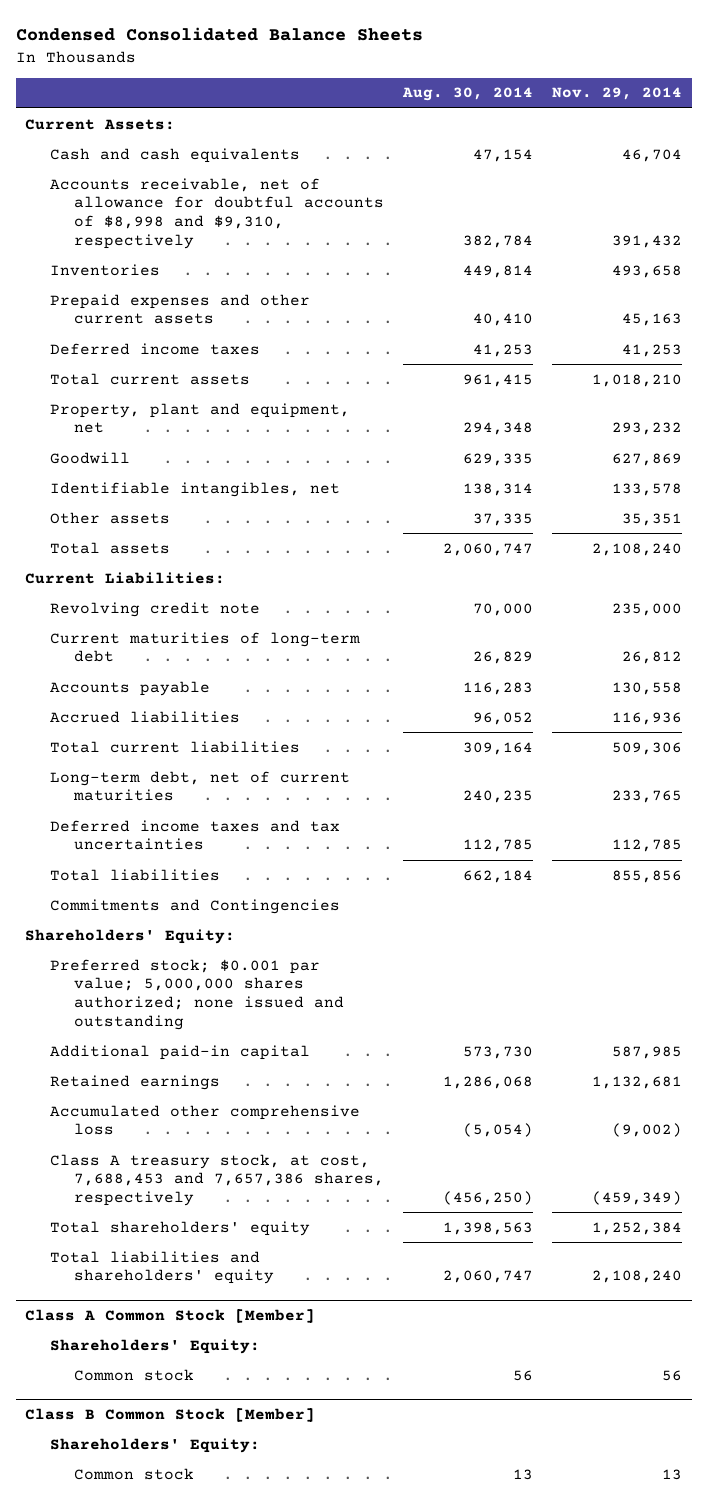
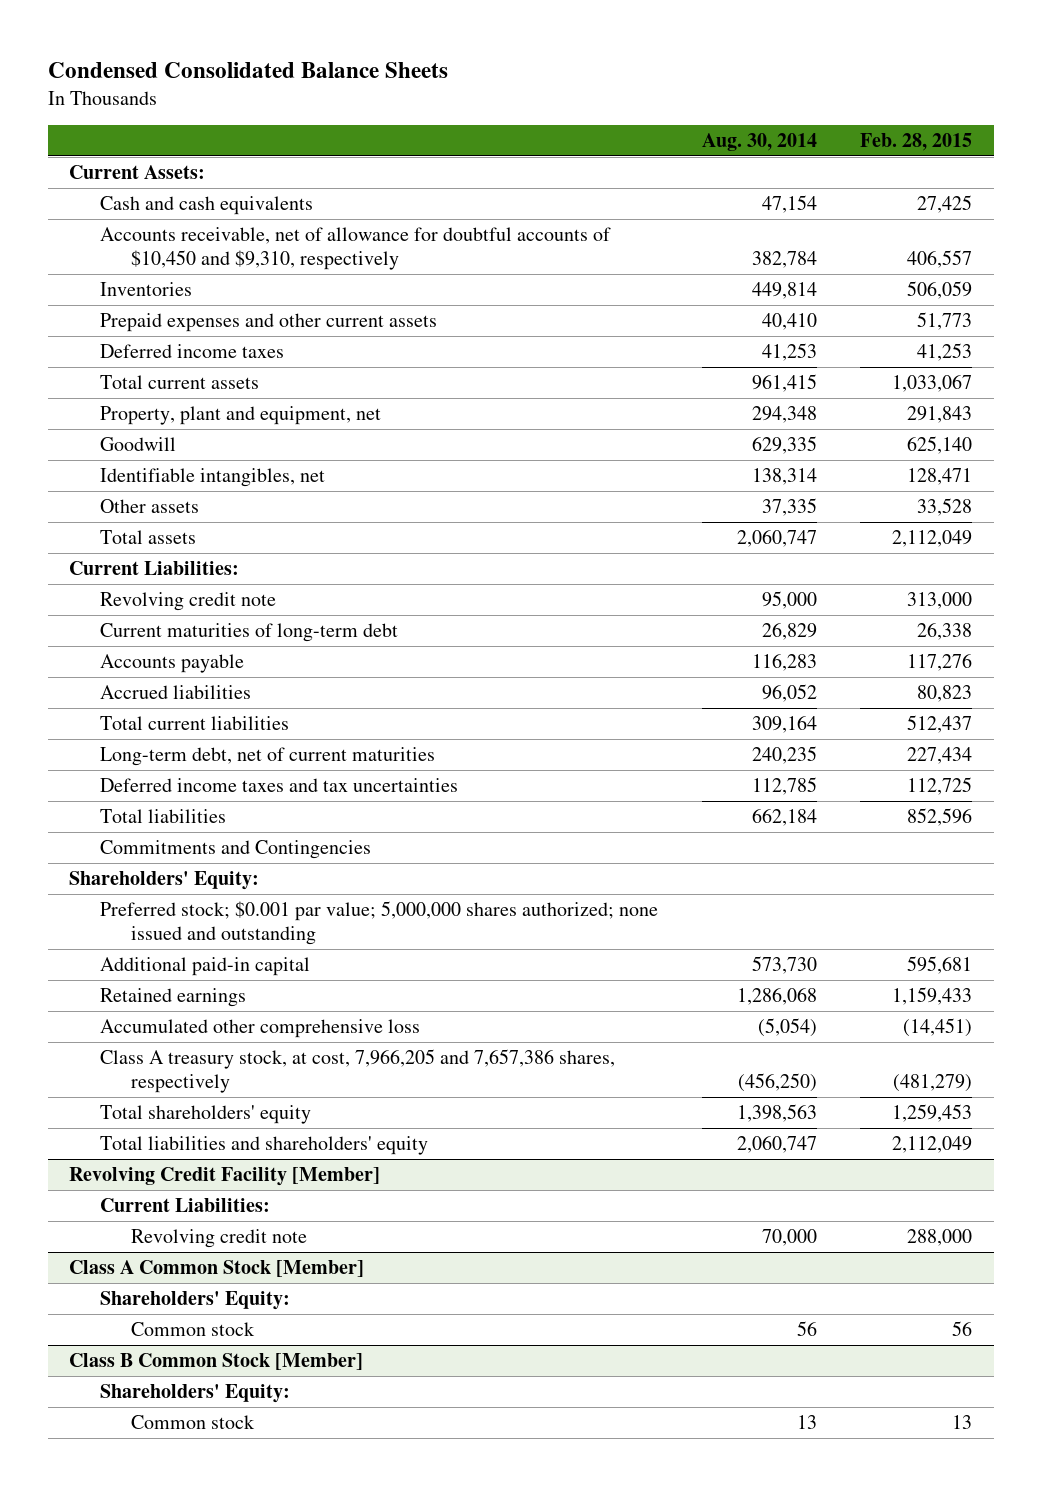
[552,87,683,101] Nov. 29, 2014 -> none
none -> [860,132,973,151] Feb. 28, 2015
[49,177,384,249] Accounts receivable, net of allowance for doubtful accounts of $8,998 and $9,310, respectively -> [100,227,612,271] Accounts receivable, net of allowance for doubtful accounts of $10,450 and $9,310, respectively
[473,602,534,616] 70,000 -> [761,591,817,610] 95,000
[49,1153,384,1207] Class A treasury stock, at cost, 7,688,453 and 7,657,386 shares, respectively -> [100,1049,616,1094] Class A treasury stock, at cost, 7,966,205 and 7,657,386 shares, respectively
none -> [69,1167,381,1187] Revolving Credit Facility [Member]
none -> [100,1198,271,1213] Current Liabilities:
none -> [131,1229,308,1249] Revolving credit note

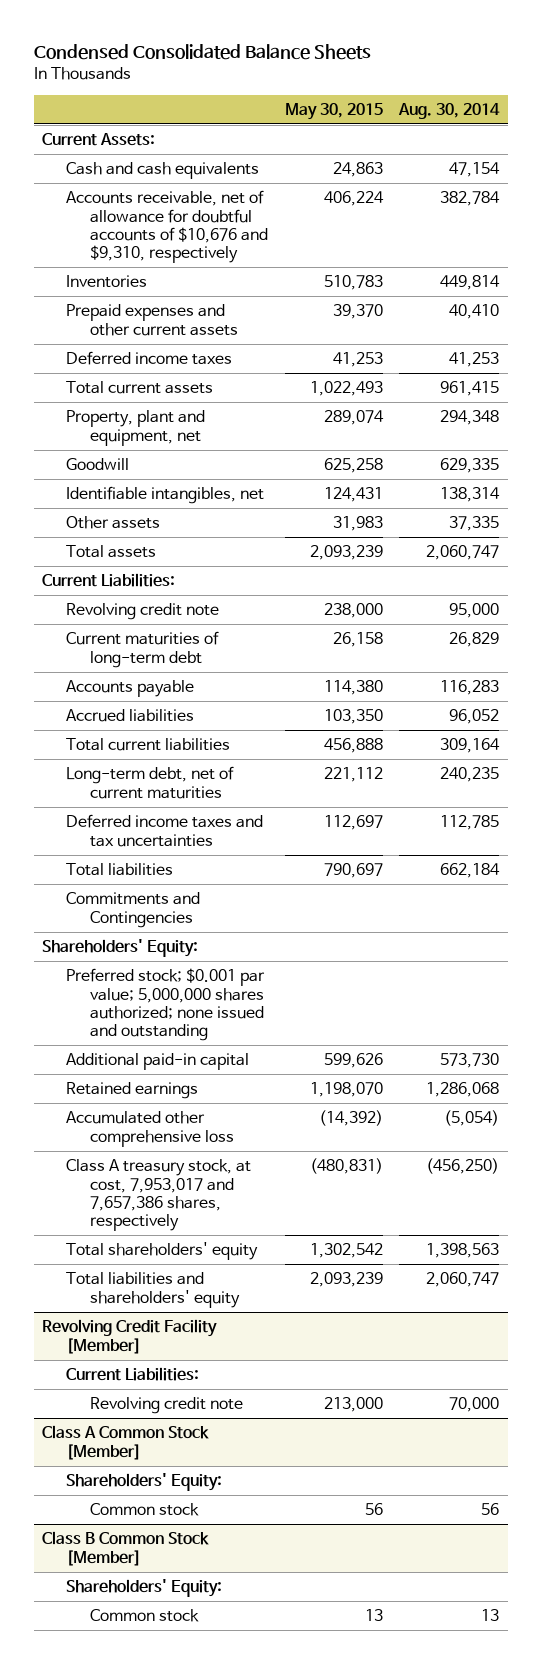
[860,132,973,151] Feb. 28, 2015 -> none
none -> [284,102,383,120] May 30, 2015
[100,227,612,271] Accounts receivable, net of allowance for doubtful accounts of $10,450 and $9,310, respectively -> [66,190,269,264] Accounts receivable, net of allowance for doubtful accounts of $10,676 and $9,310, respectively
[100,1049,616,1094] Class A treasury stock, at cost, 7,966,205 and 7,657,386 shares, respectively -> [66,1159,252,1232] Class A treasury stock, at cost, 7,953,017 and 7,657,386 shares, respectively

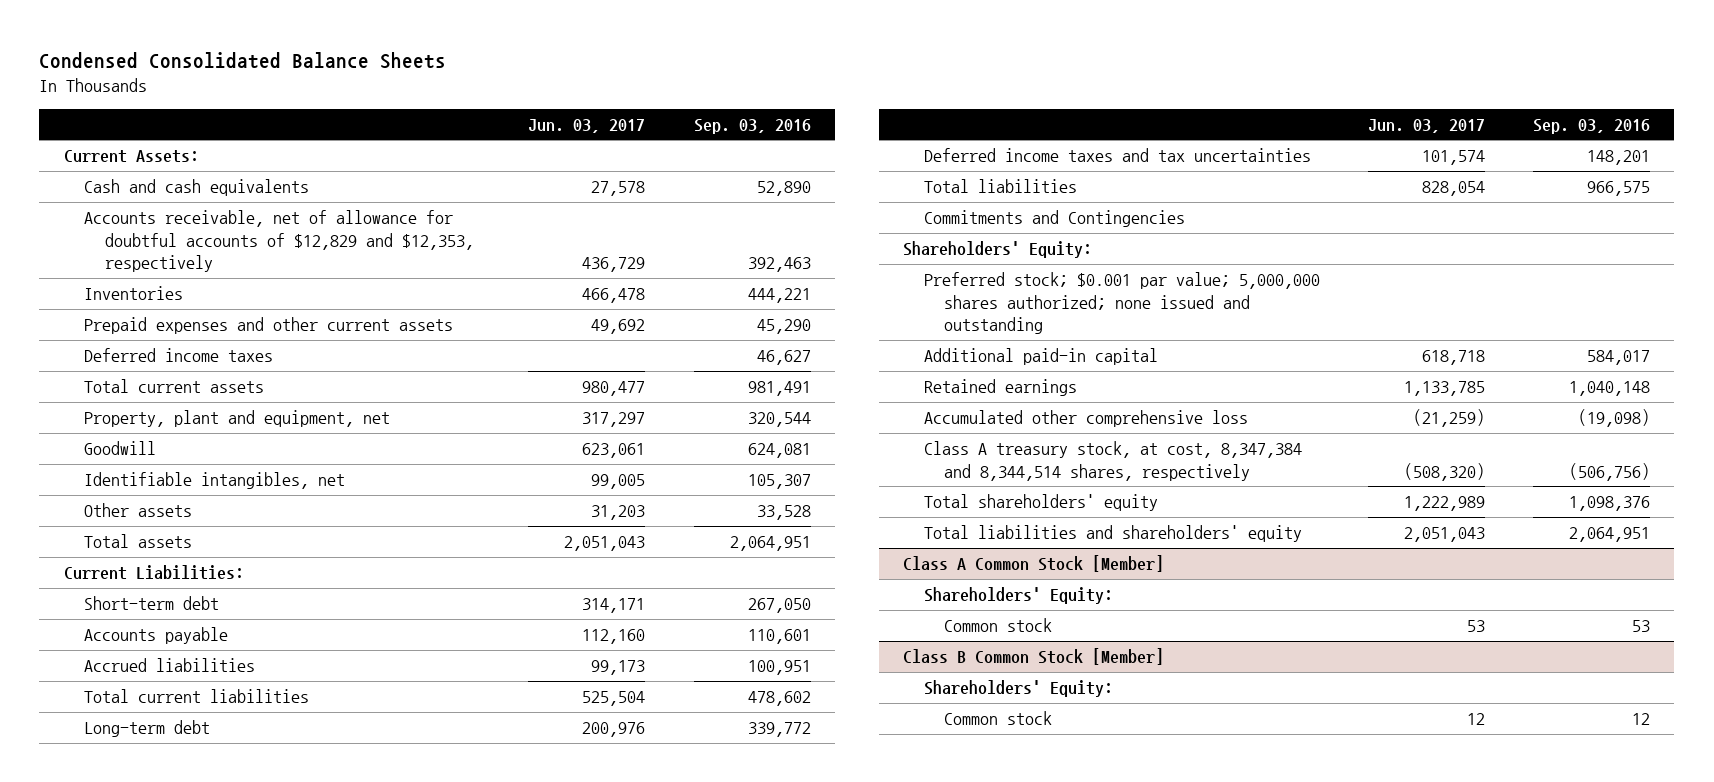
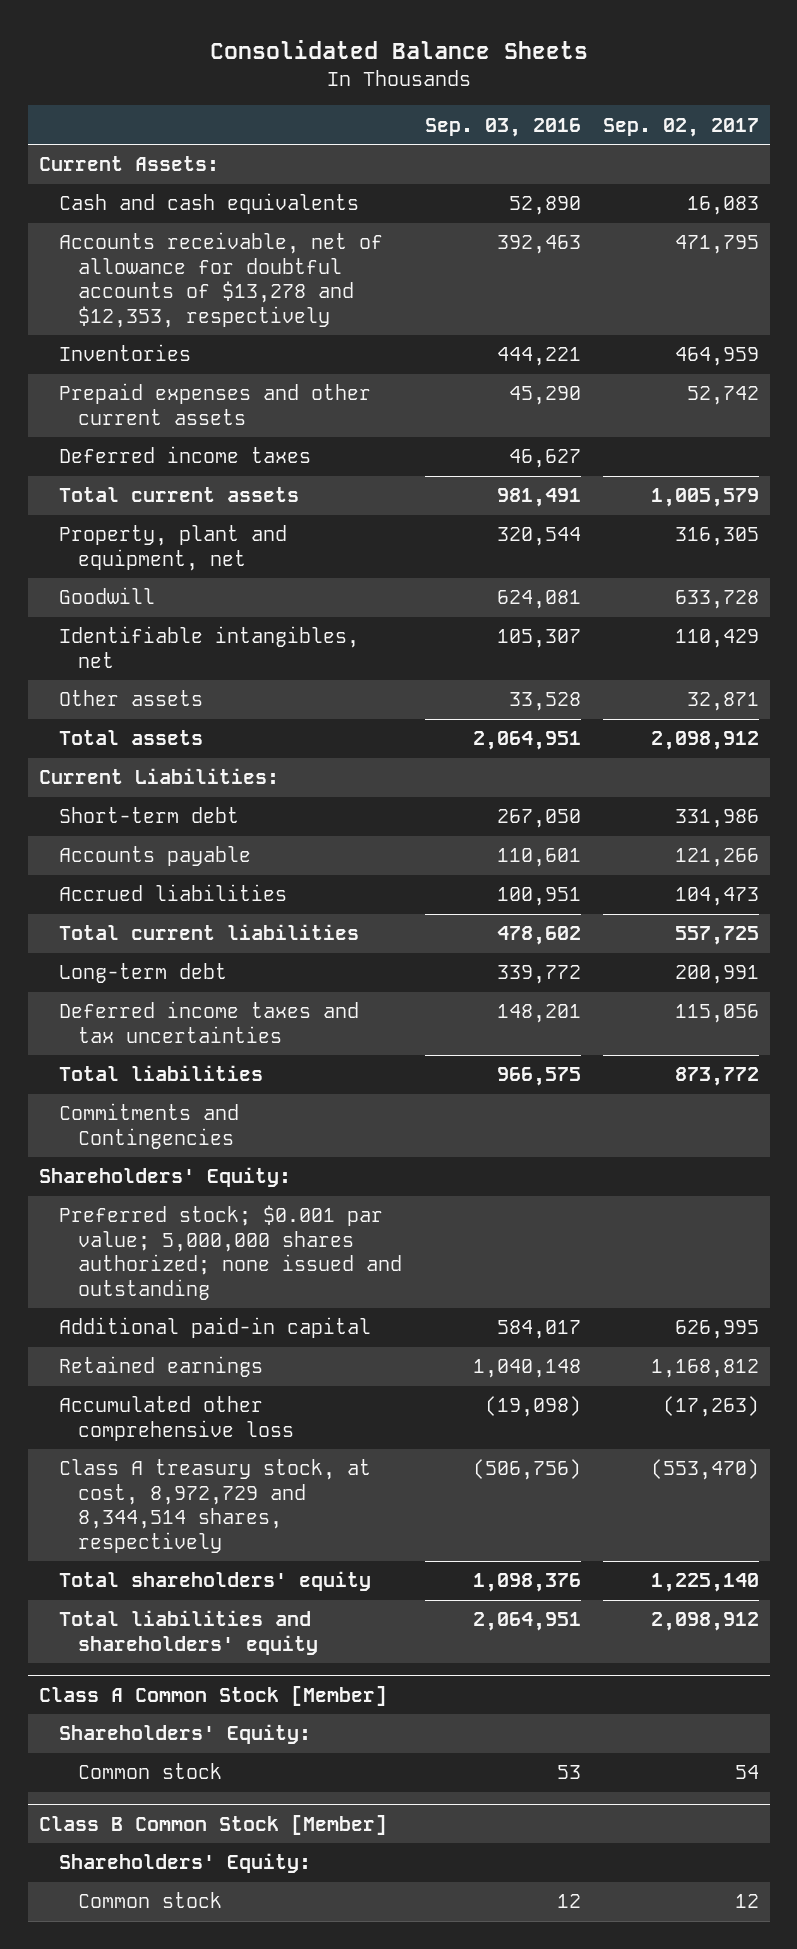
[39,51,447,69] Condensed Consolidated Balance Sheets -> [209,39,588,59] Consolidated Balance Sheets
[528,118,646,133] Jun. 03, 2017 -> none
none -> [602,117,759,137] Sep. 02, 2017
[84,209,474,273] Accounts receivable, net of allowance for doubtful accounts of $12,829 and $12,353, respectively -> [58,232,383,328] Accounts receivable, net of allowance for doubtful accounts of $13,278 and $12,353, respectively
[923,440,1302,481] Class A treasury stock, at cost, 8,347,384 and 8,344,514 shares, respectively -> [58,1459,371,1553] Class A treasury stock, at cost, 8,972,729 and 8,344,514 shares, respectively

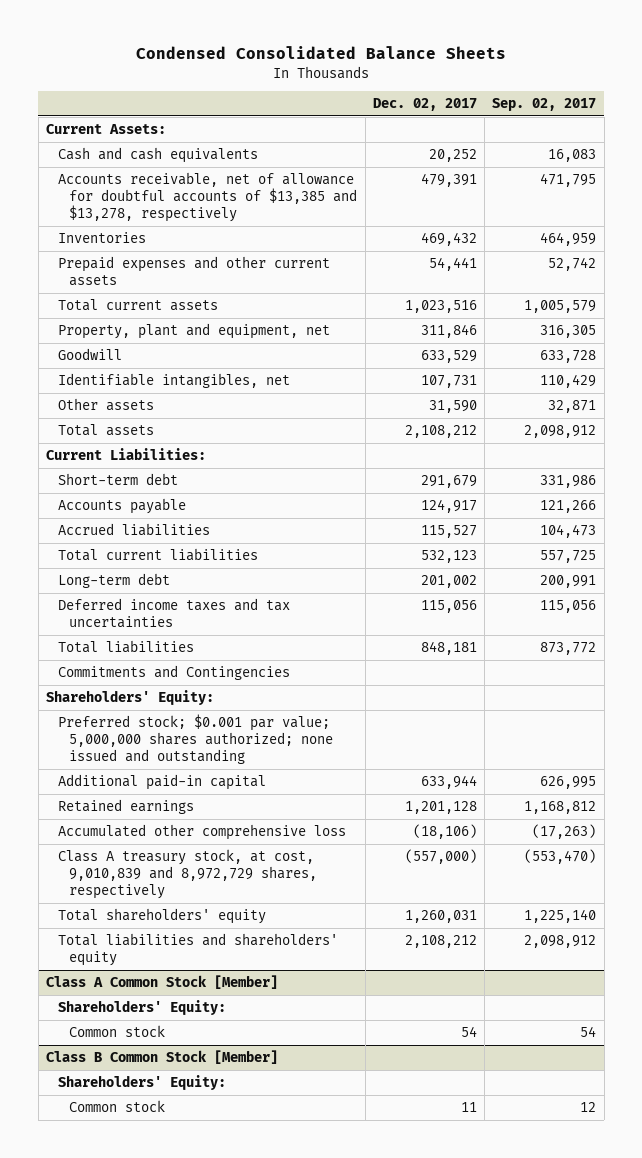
[209,39,588,59] Consolidated Balance Sheets -> [136,46,507,60] Condensed Consolidated Balance Sheets
[424,117,581,137] Sep. 03, 2016 -> none
none -> [372,98,477,112] Dec. 02, 2017
[58,232,383,328] Accounts receivable, net of allowance for doubtful accounts of $13,278 and $12,353, respectively -> [57,172,358,222] Accounts receivable, net of allowance for doubtful accounts of $13,385 and $13,278, respectively
[58,446,311,464] Deferred income taxes -> none
[58,1459,371,1553] Class A treasury stock, at cost, 8,972,729 and 8,344,514 shares, respectively -> [57,849,318,899] Class A treasury stock, at cost, 9,010,839 and 8,972,729 shares, respectively

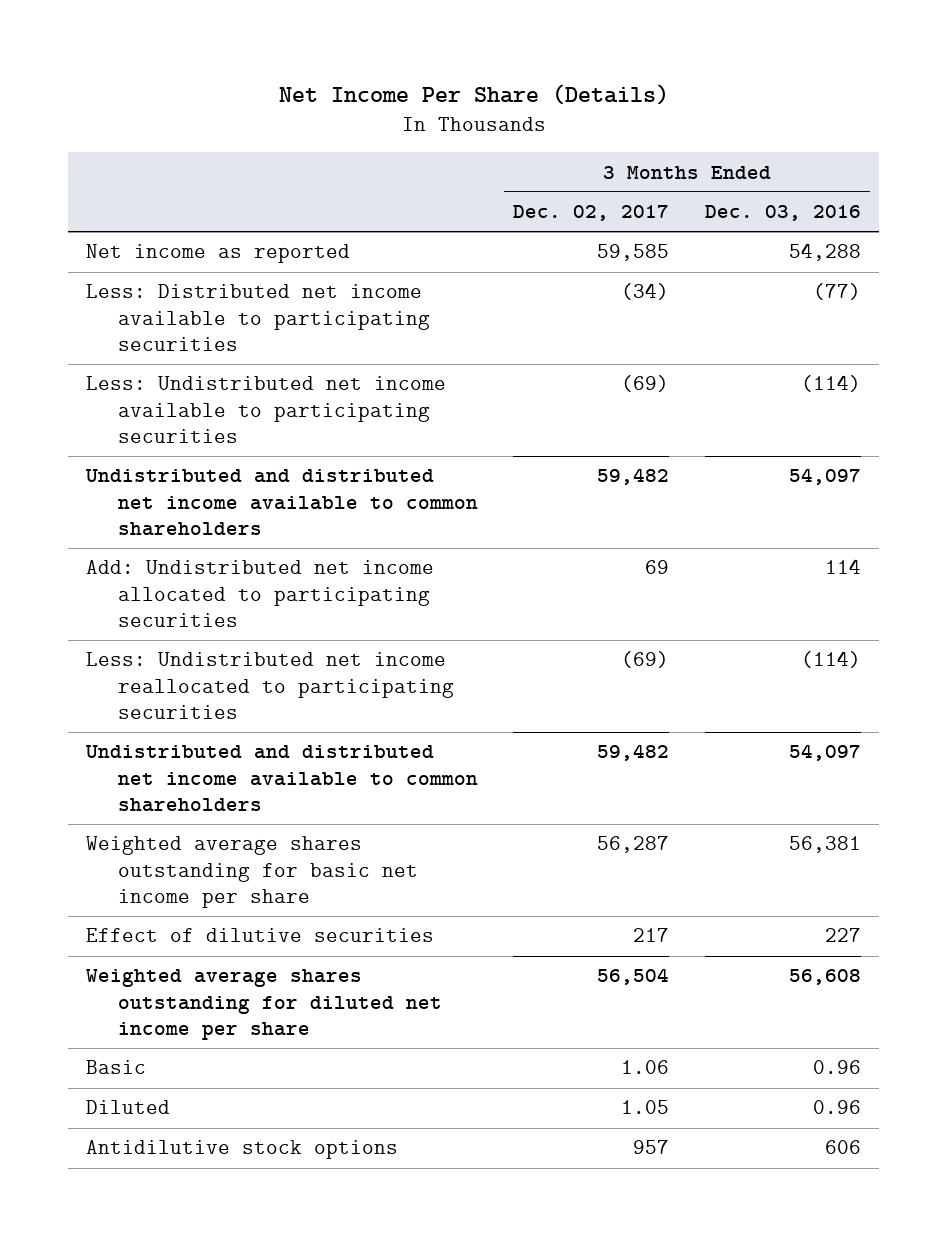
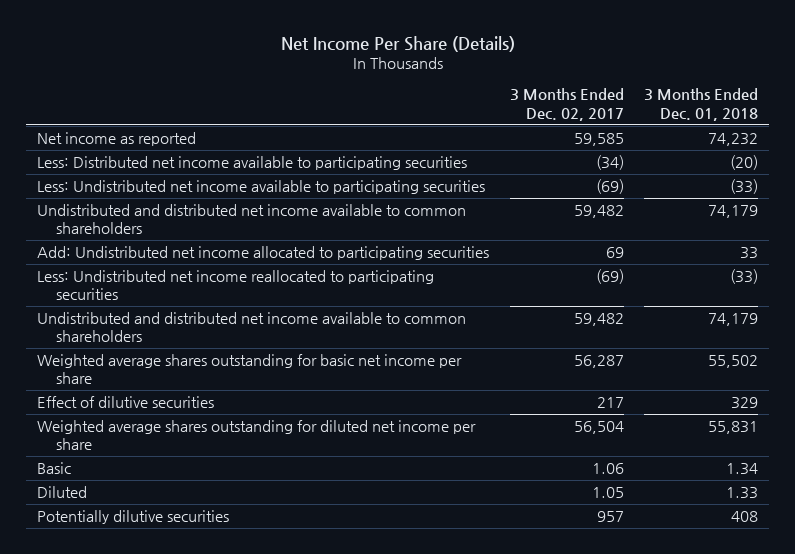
[705,205,862,222] Dec. 03, 2016 -> none
none -> [644,88,759,121] 3 Months Ended Dec. 01, 2018
[86,1140,399,1160] Antidilutive stock options -> [36,509,229,524] Potentially dilutive securities

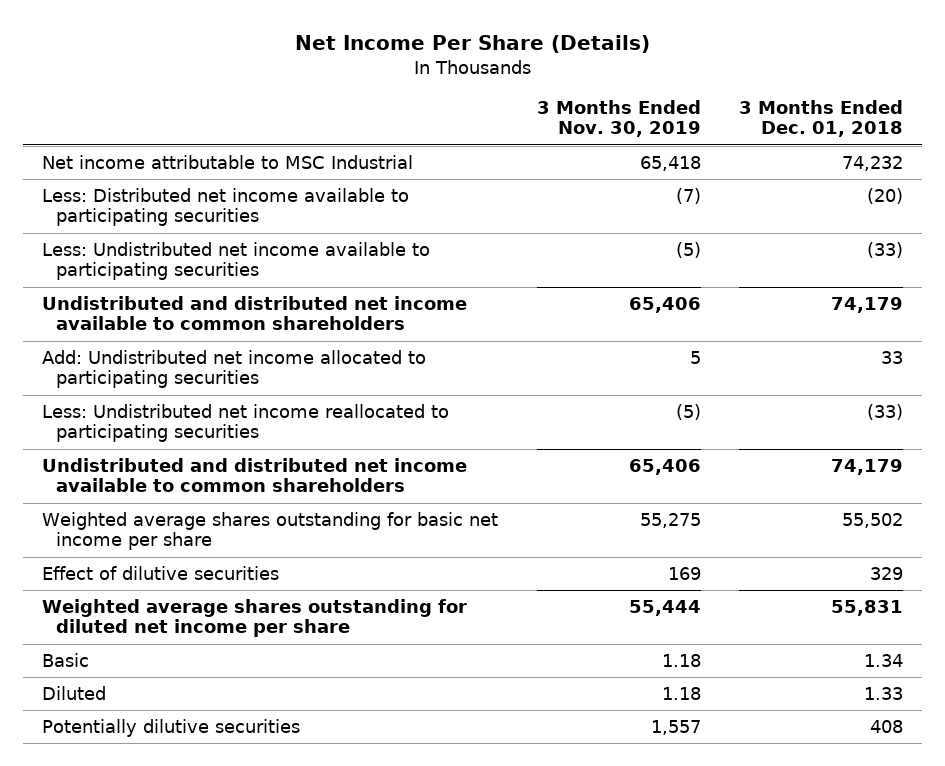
[509,88,624,121] 3 Months Ended Dec. 02, 2017 -> none
none -> [536,100,701,138] 3 Months Ended Nov. 30, 2019
[36,131,196,146] Net income as reported -> [42,155,414,170] Net income attributable to MSC Industrial

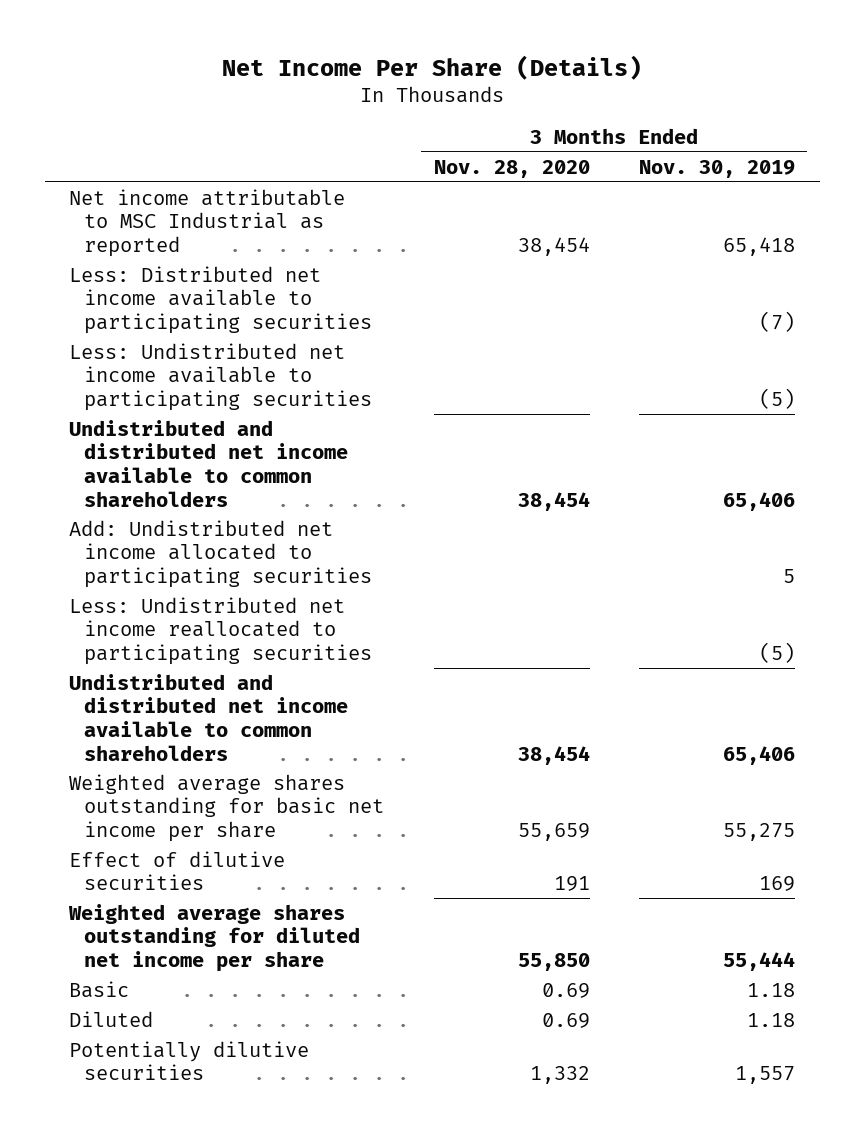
[739,100,904,138] 3 Months Ended Dec. 01, 2018 -> none
none -> [433,159,590,178] Nov. 28, 2020
[42,155,414,170] Net income attributable to MSC Industrial -> [69,188,346,257] Net income attributable to MSC Industrial as reported

